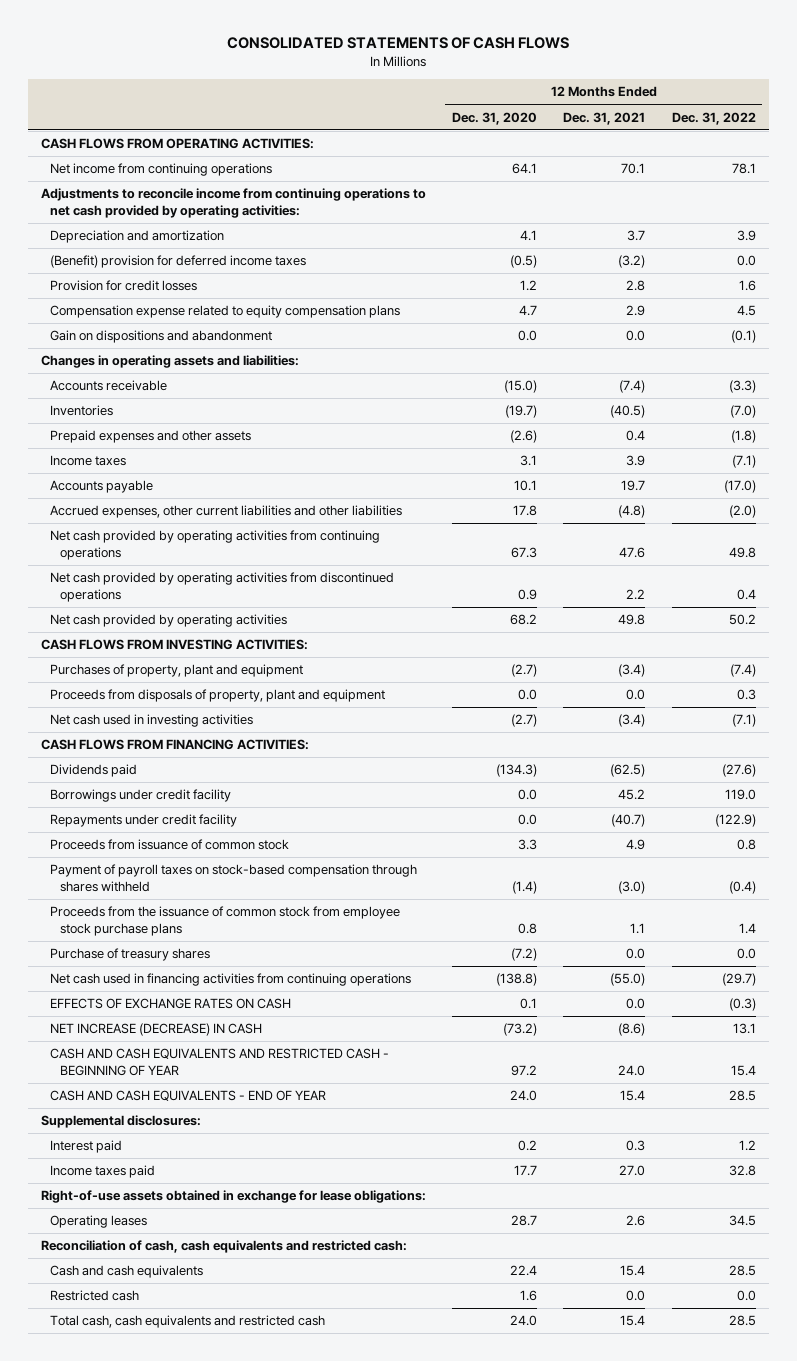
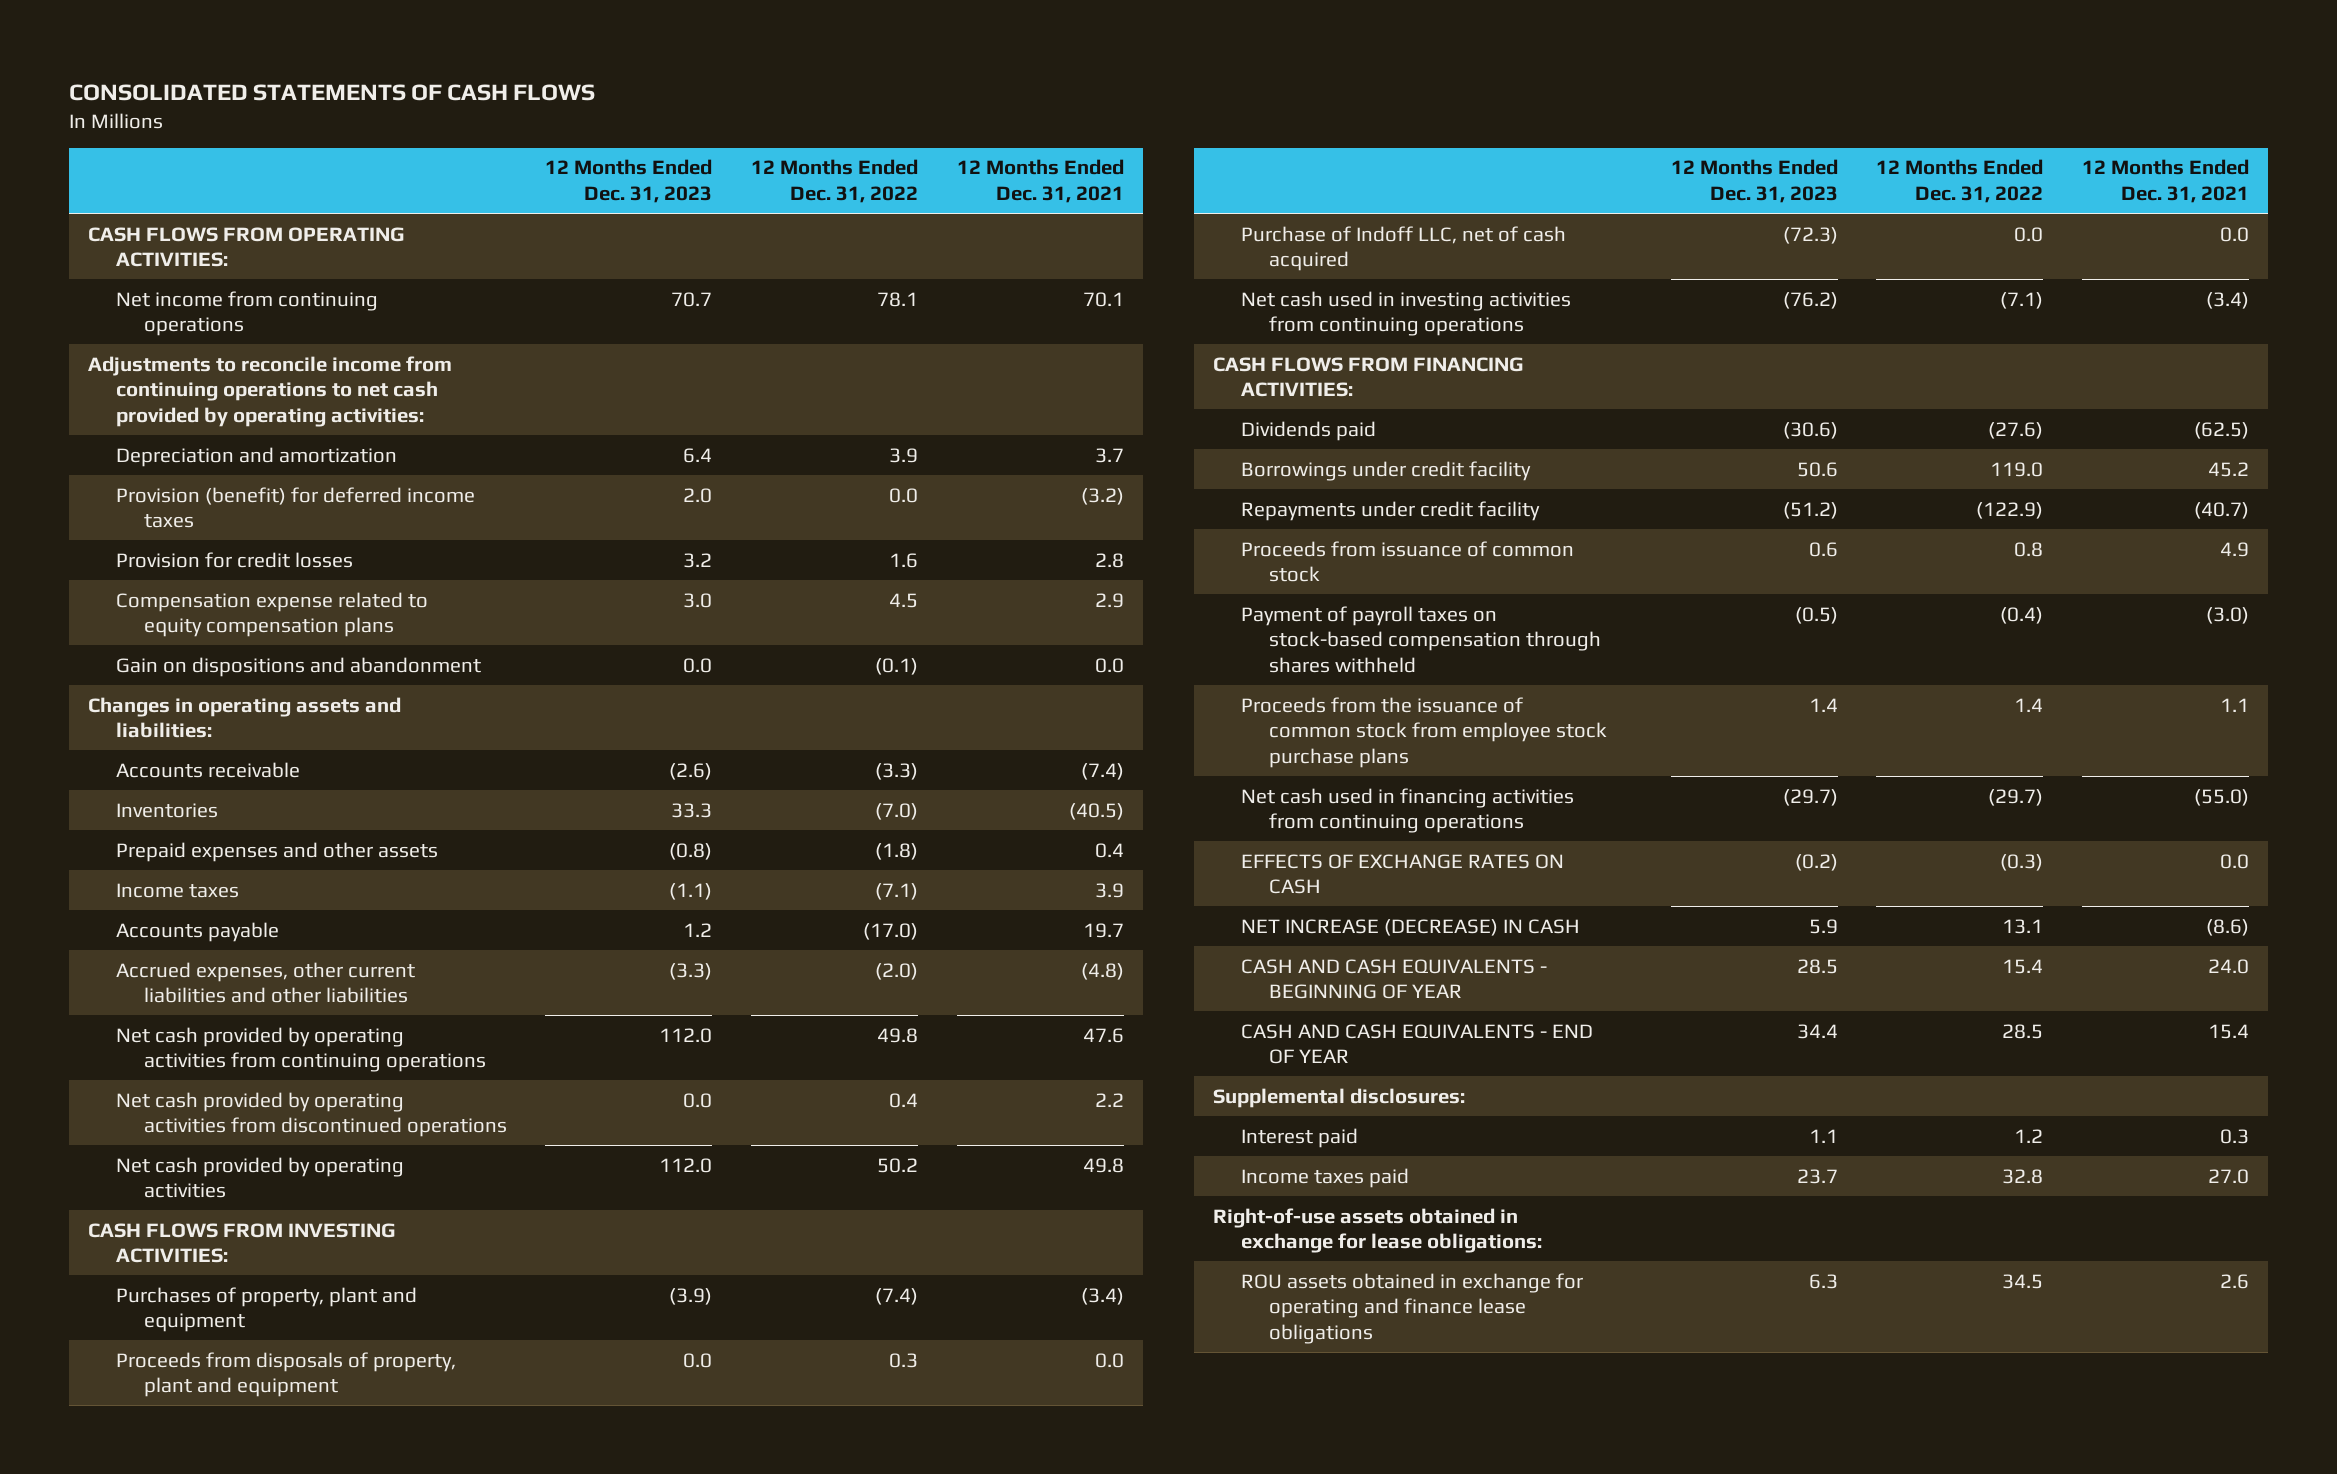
[452,111,538,125] Dec. 31, 2020 -> none
none -> [545,159,713,203] 12 Months Ended Dec. 31, 2023
[50,255,307,269] (Benefit) provision for deferred income taxes -> [115,486,475,529] Provision (benefit) for deferred income taxes
none -> [1241,225,1567,272] Purchase of Indoff LLC, net of cash acquired
[50,714,254,728] Net cash used in investing activities -> [1241,290,1572,337] Net cash used in investing activities from continuing operations
[50,948,211,962] Purchase of treasury shares -> none
[50,1048,390,1077] CASH AND CASH EQUIVALENTS AND RESTRICTED CASH - BEGINNING OF YEAR -> [1241,958,1548,1000] CASH AND CASH EQUIVALENTS - BEGINNING OF YEAR
[40,1240,407,1254] Reconciliation of cash, cash equivalents and restricted cash: -> none
[50,1265,204,1279] Cash and cash equivalents -> none
[50,1290,140,1302] Restricted cash -> none
[50,1315,326,1329] Total cash, cash equivalents and restricted cash -> none
[50,1215,148,1229] Operating leases -> [1241,1272,1584,1344] ROU assets obtained in exchange for operating and finance lease obligations

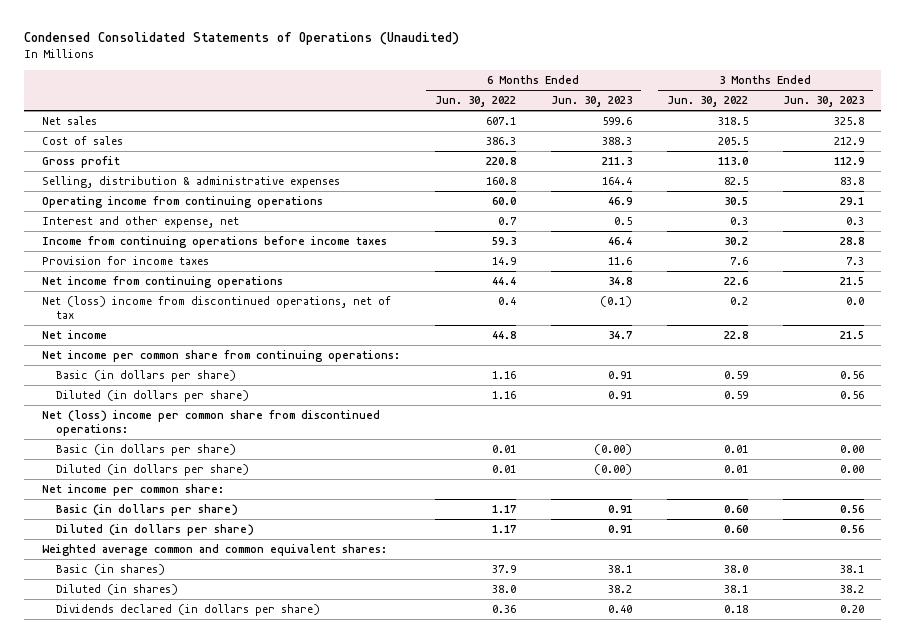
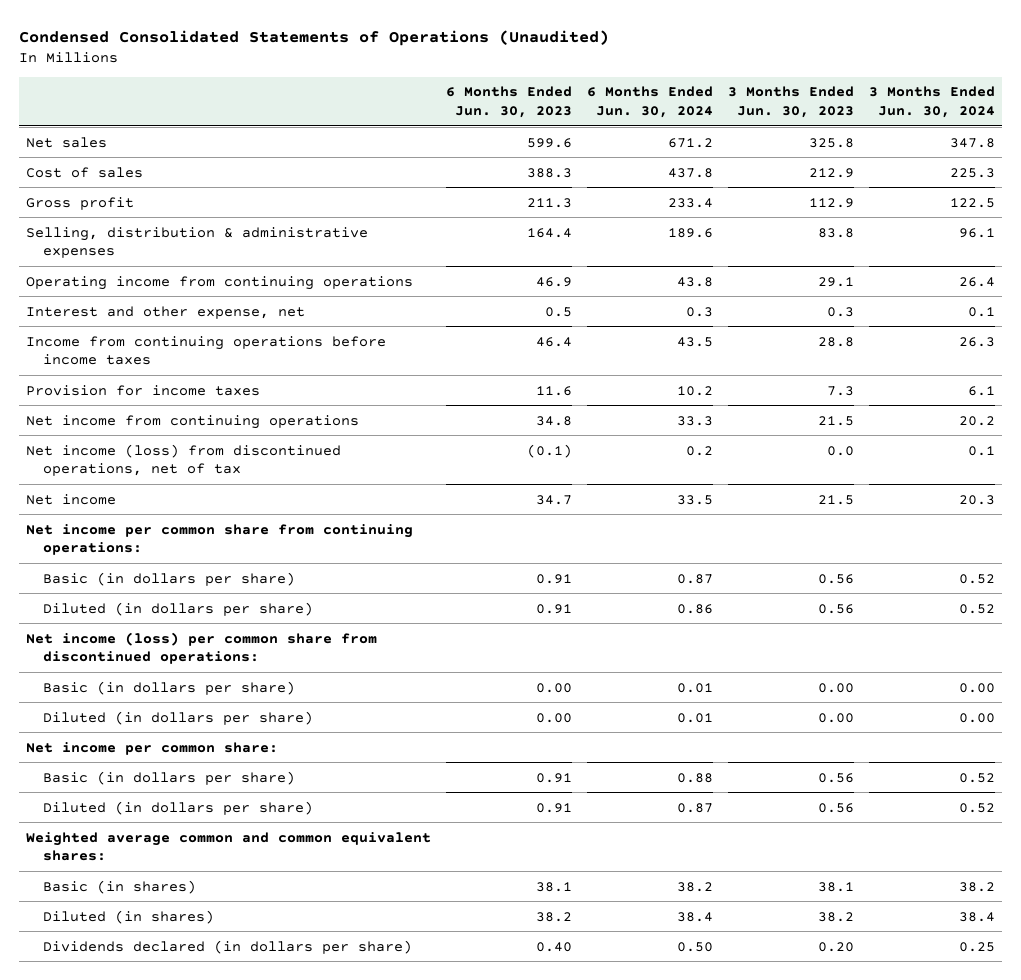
[434,96,516,108] Jun. 30, 2022 -> none
[666,96,748,108] Jun. 30, 2022 -> none
none -> [587,86,714,118] 6 Months Ended Jun. 30, 2024
none -> [868,86,995,118] 3 Months Ended Jun. 30, 2024
[41,296,391,320] Net (loss) income from discontinued operations, net of tax -> [26,443,342,477] Net income (loss) from discontinued operations, net of tax
[41,410,380,437] Net (loss) income per common share from discontinued operations: -> [26,631,378,665] Net income (loss) per common share from discontinued operations:
[593,444,632,456] (0.00) -> [536,682,573,693] 0.00
[593,464,632,476] (0.00) -> [536,712,573,723] 0.00

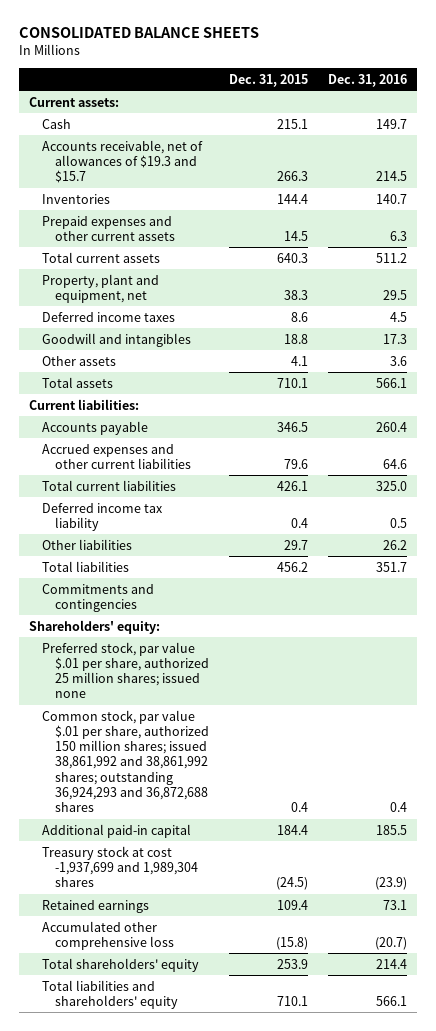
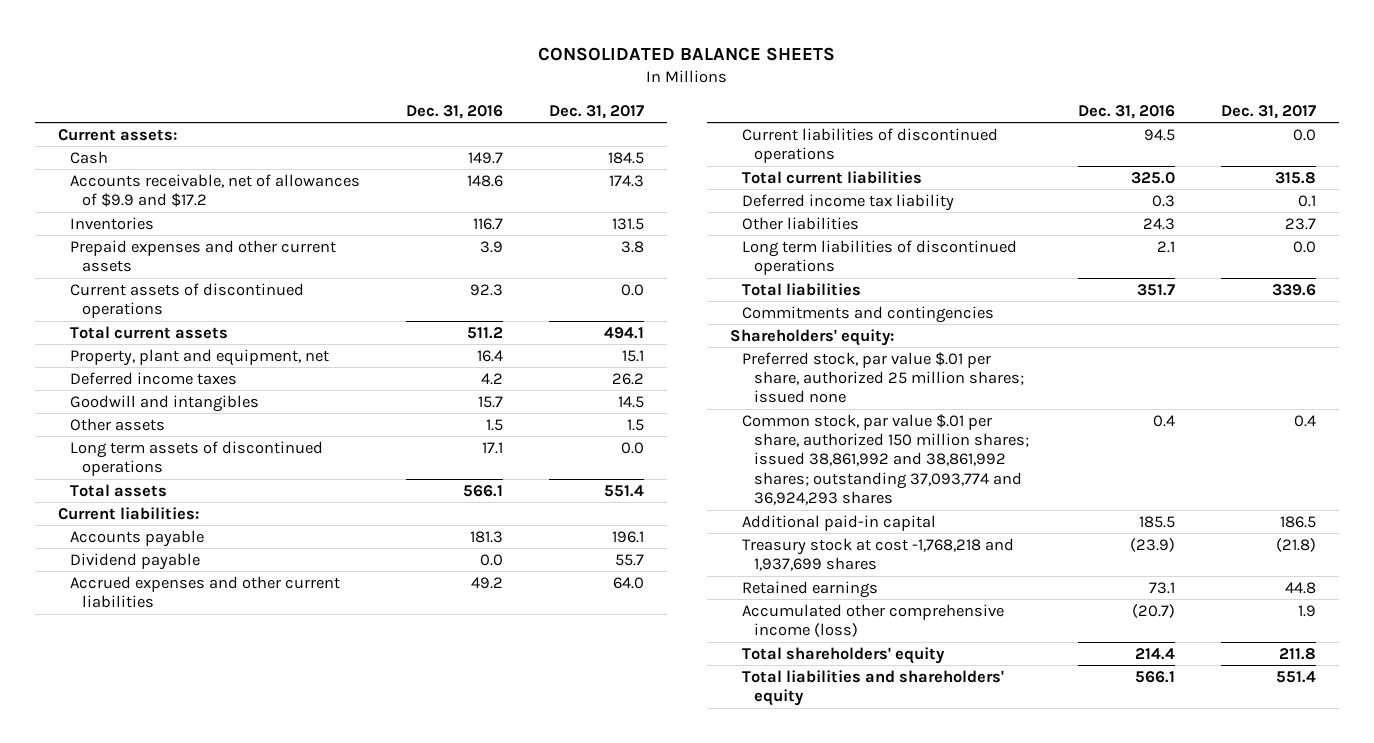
[228,73,308,87] Dec. 31, 2015 -> none
none -> [548,104,644,119] Dec. 31, 2017
[41,139,203,184] Accounts receivable, net of allowances of $19.3 and $15.7 -> [69,173,360,208] Accounts receivable, net of allowances of $9.9 and $17.2
[375,171,407,182] 214.5 -> [466,174,503,187] 148.6
[375,193,407,204] 140.7 -> [472,217,503,230] 116.7
[389,230,407,241] 6.3 -> [479,240,503,253] 3.9
none -> [69,282,304,319] Current assets of discontinued operations
[382,289,407,300] 29.5 -> [476,349,503,362] 16.4
[389,311,407,322] 4.5 -> [480,372,503,385] 4.2
[382,333,407,344] 17.3 -> [477,395,503,408] 15.7
[389,355,407,366] 3.6 -> [485,418,503,431] 1.5
none -> [69,440,323,477] Long term assets of discontinued operations
[375,421,407,432] 260.4 -> [469,530,503,543] 181.3
none -> [69,552,200,570] Dividend payable
[382,458,407,469] 64.6 -> [470,576,503,589] 49.2
none -> [741,127,998,164] Current liabilities of discontinued operations
[389,517,407,528] 0.5 -> [1151,194,1175,207] 0.3
[382,539,407,550] 26.2 -> [1142,217,1175,230] 24.3
none -> [741,239,1017,276] Long term liabilities of discontinued operations
[41,709,209,813] Common stock, par value $.01 per share, authorized 150 million shares; issued 38,861,992 and 38,861,992 shares; outstanding 36,924,293 and 36,872,688 shares -> [741,413,1029,505] Common stock, par value $.01 per share, authorized 150 million shares; issued 38,861,992 and 38,861,992 shares; outstanding 37,093,774 and 36,924,293 shares
[41,845,198,888] Treasury stock at cost -1,937,699 and 1,989,304 shares -> [741,537,1014,572] Treasury stock at cost -1,768,218 and 1,937,699 shares
[41,920,174,950] Accumulated other comprehensive loss -> [741,603,1004,638] Accumulated other comprehensive income (loss)

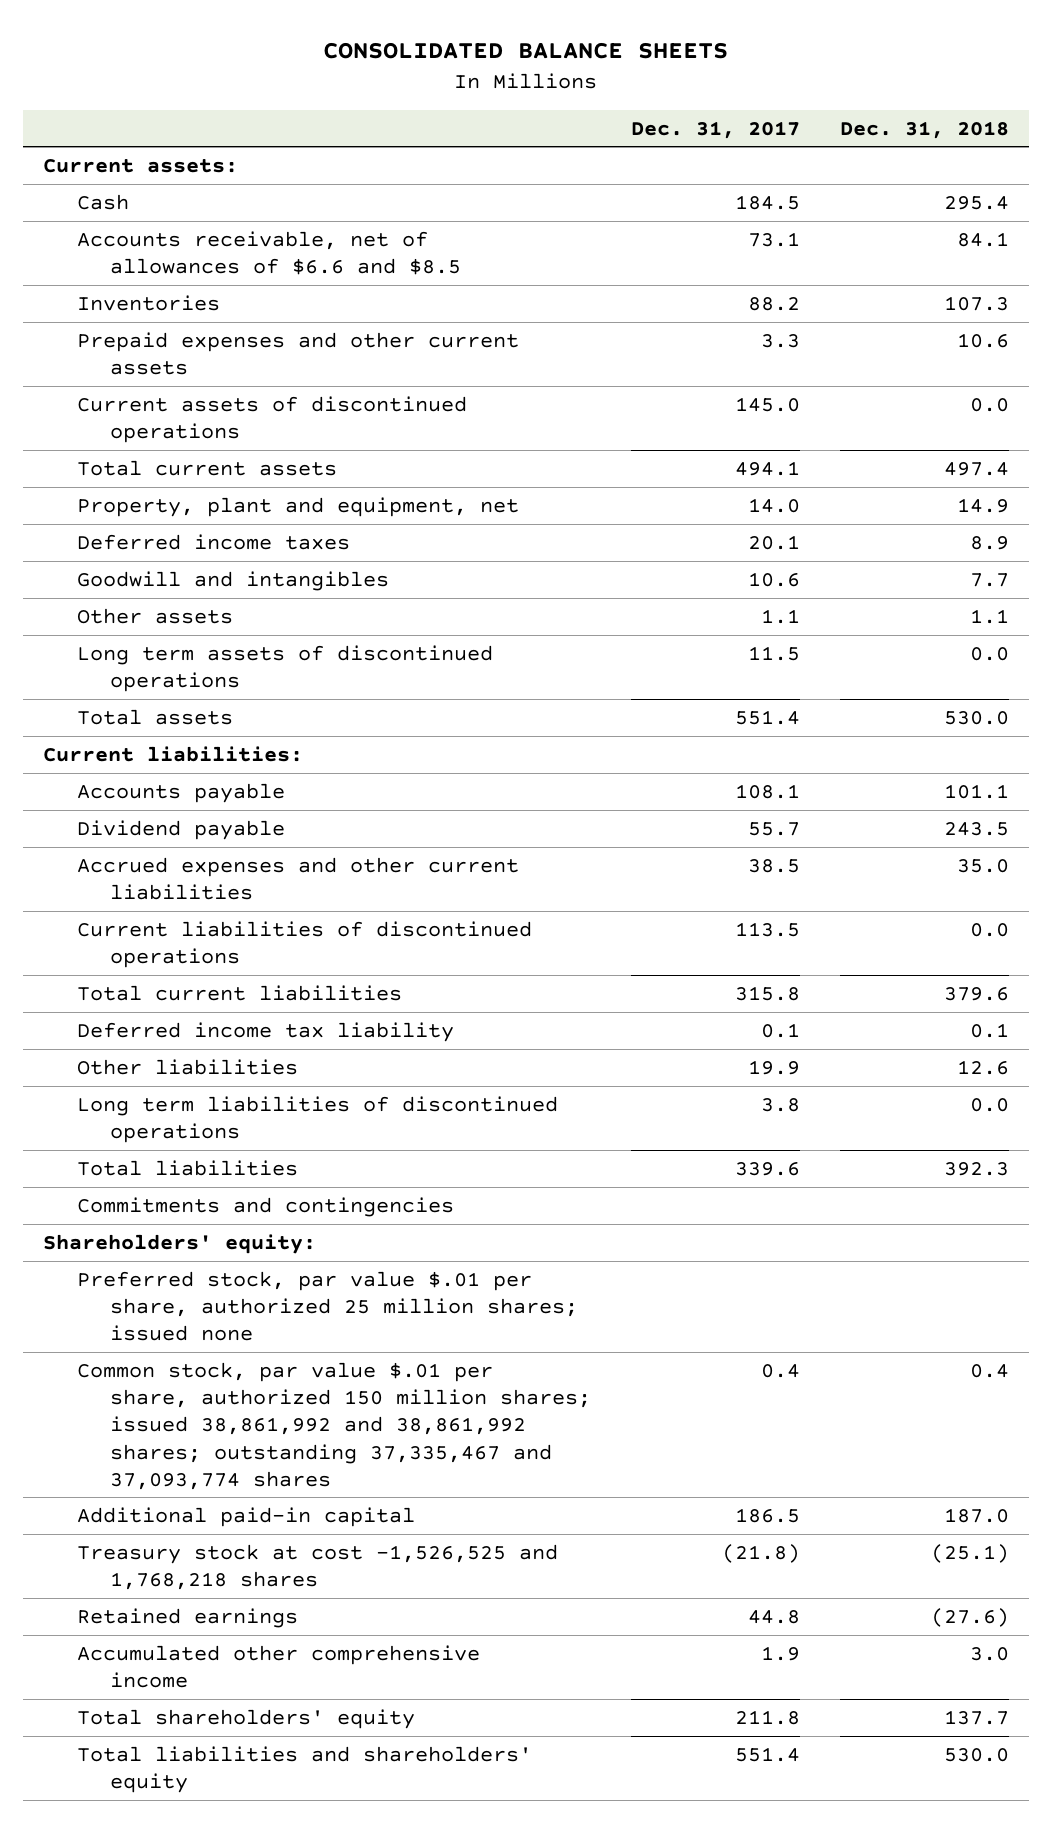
[405,104,503,119] Dec. 31, 2016 -> none
none -> [840,120,1010,139] Dec. 31, 2018
[69,173,360,208] Accounts receivable, net of allowances of $9.9 and $17.2 -> [76,230,462,276] Accounts receivable, net of allowances of $6.6 and $8.5
[608,174,644,187] 174.3 -> [748,231,801,247] 73.1
[611,217,644,230] 131.5 -> [748,296,801,311] 88.2
[620,240,644,253] 3.8 -> [761,333,801,348] 3.3
[620,283,644,296] 0.0 -> [735,396,801,412] 145.0
[621,349,644,362] 15.1 -> [748,497,801,513] 14.0
[611,372,644,385] 26.2 -> [748,534,801,550] 20.1
[617,395,644,408] 14.5 -> [748,571,801,587] 10.6
[626,418,644,431] 1.5 -> [761,608,801,624] 1.1
[620,441,644,454] 0.0 -> [748,645,801,661] 11.5
[611,530,644,543] 196.1 -> [735,783,801,799] 108.1
[612,576,644,589] 64.0 -> [748,858,801,873] 38.5
[1292,128,1316,141] 0.0 -> [735,921,801,937] 113.5
[1284,217,1316,230] 23.7 -> [748,1059,801,1075] 19.9
[1292,240,1316,253] 0.0 -> [761,1097,801,1112] 3.8
[741,413,1029,505] Common stock, par value $.01 per share, authorized 150 million shares; issued 38,861,992 and 38,861,992 shares; outstanding 37,093,774 and 36,924,293 shares -> [76,1361,592,1490] Common stock, par value $.01 per share, authorized 150 million shares; issued 38,861,992 and 38,861,992 shares; outstanding 37,335,467 and 37,093,774 shares
[741,537,1014,572] Treasury stock at cost -1,768,218 and 1,937,699 shares -> [76,1543,558,1591] Treasury stock at cost -1,526,525 and 1,768,218 shares
[741,603,1004,638] Accumulated other comprehensive income (loss) -> [76,1644,480,1689] Accumulated other comprehensive income

